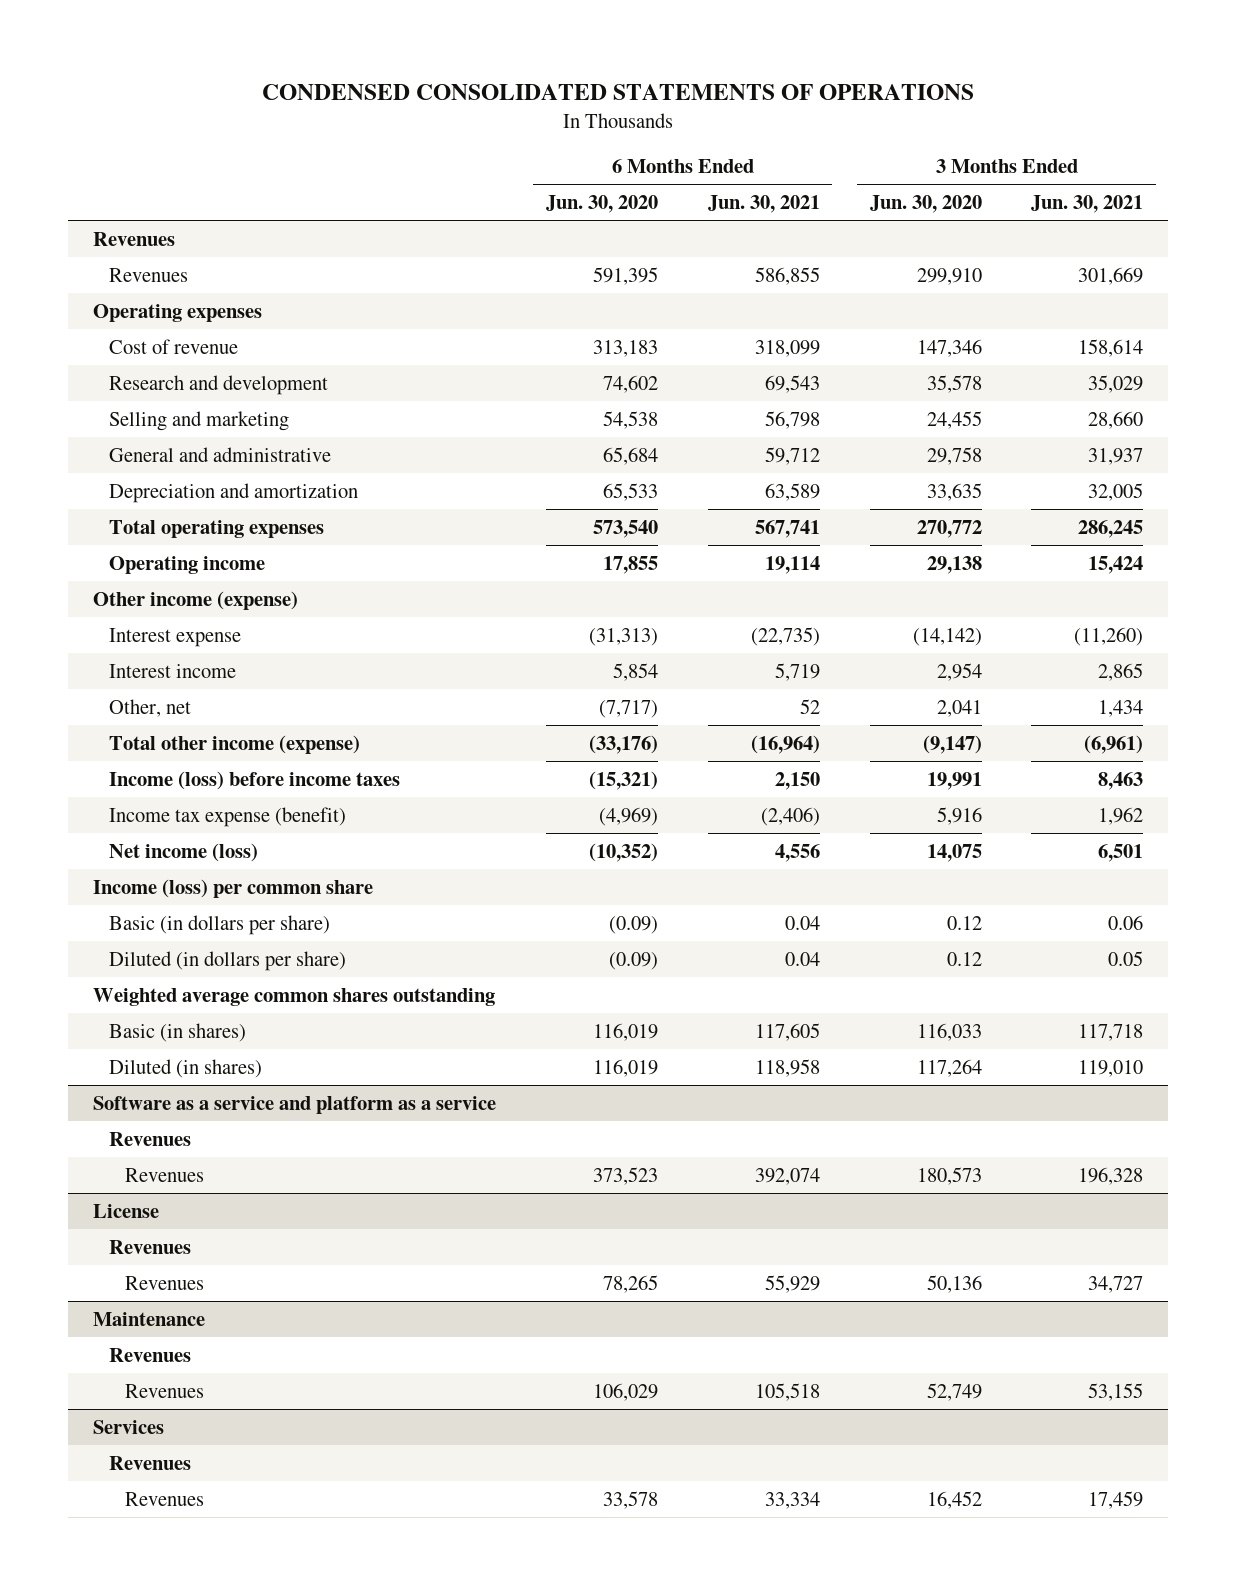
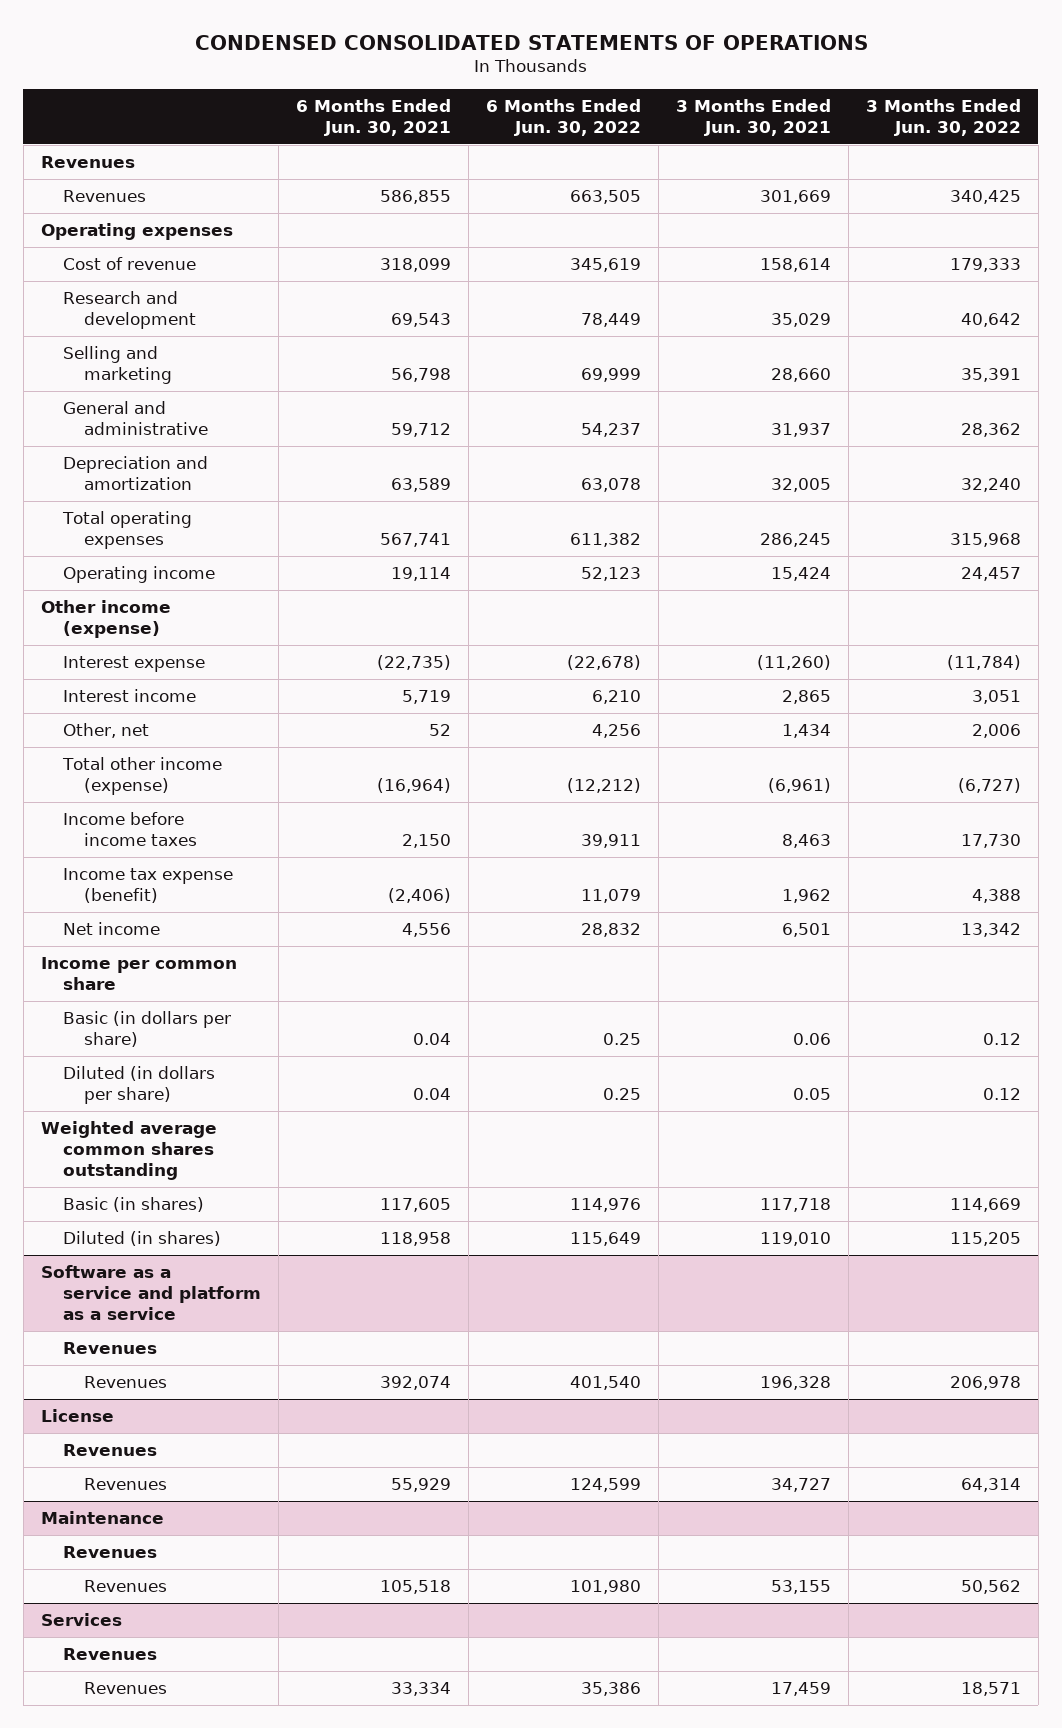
[545,195,658,214] Jun. 30, 2020 -> none
[869,195,982,214] Jun. 30, 2020 -> none
none -> [485,98,641,136] 6 Months Ended Jun. 30, 2022
none -> [865,98,1021,136] 3 Months Ended Jun. 30, 2022
[108,770,400,790] Income (loss) before income taxes -> [62,811,198,847] Income before income taxes
[108,842,258,862] Net income (loss) -> [62,921,160,935] Net income
[93,878,374,898] Income (loss) per common share -> [40,956,237,991] Income per common share

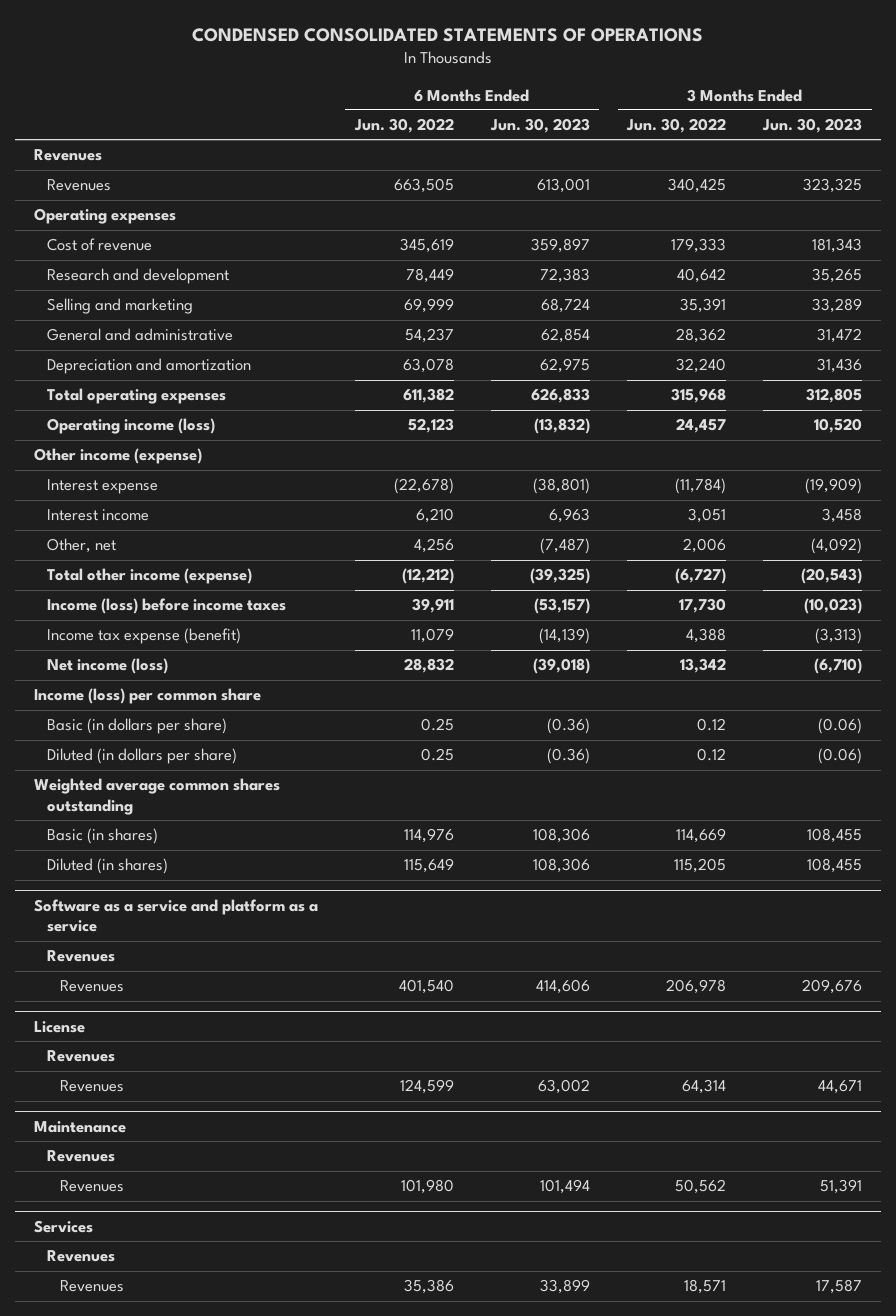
[295,98,451,136] 6 Months Ended Jun. 30, 2021 -> none
[675,98,831,136] 3 Months Ended Jun. 30, 2021 -> none
none -> [489,118,590,134] Jun. 30, 2023
none -> [762,118,863,134] Jun. 30, 2023
[62,565,215,583] Operating income -> [46,418,215,435] Operating income (loss)
[62,811,198,847] Income before income taxes -> [46,598,286,615] Income (loss) before income taxes
[62,921,160,935] Net income -> [46,658,168,675] Net income (loss)
[40,956,237,991] Income per common share -> [33,688,261,705] Income (loss) per common share

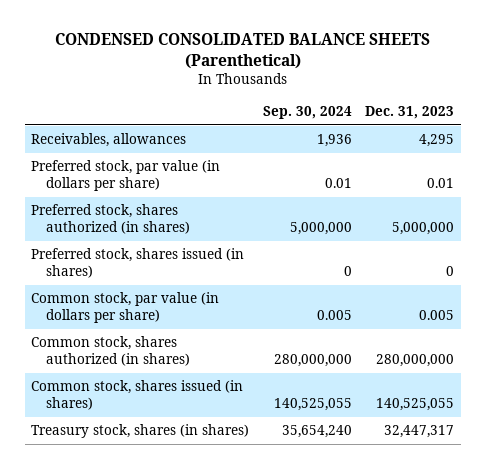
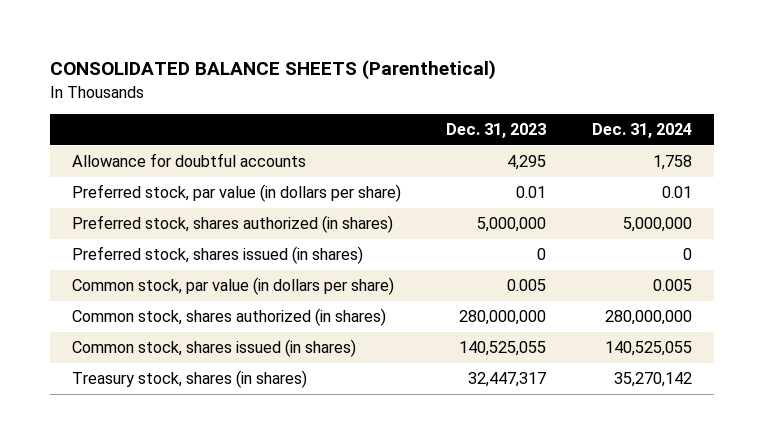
[54,33,430,70] CONDENSED CONSOLIDATED BALANCE SHEETS (Parenthetical) -> [49,60,496,81] CONSOLIDATED BALANCE SHEETS (Parenthetical)
[262,105,352,119] Sep. 30, 2024 -> none
none -> [591,123,692,139] Dec. 31, 2024
[31,133,187,148] Receivables, allowances -> [72,153,307,168] Allowance for doubtful accounts

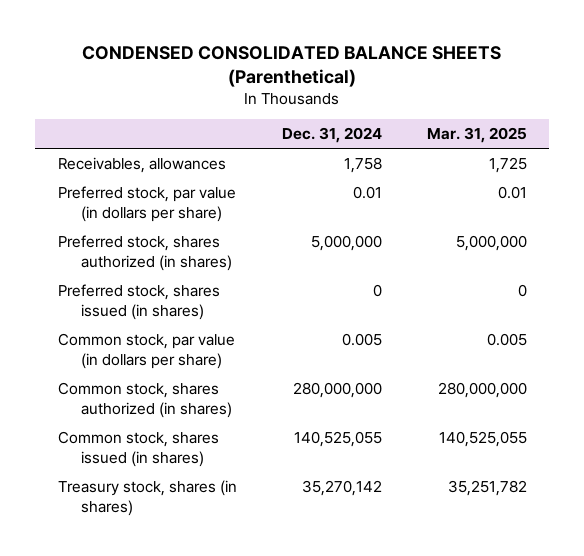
[49,60,496,81] CONSOLIDATED BALANCE SHEETS (Parenthetical) -> [82,45,502,87] CONDENSED CONSOLIDATED BALANCE SHEETS (Parenthetical)
[446,123,547,139] Dec. 31, 2023 -> none
none -> [426,127,527,144] Mar. 31, 2025
[72,153,307,168] Allowance for doubtful accounts -> [57,157,226,174] Receivables, allowances

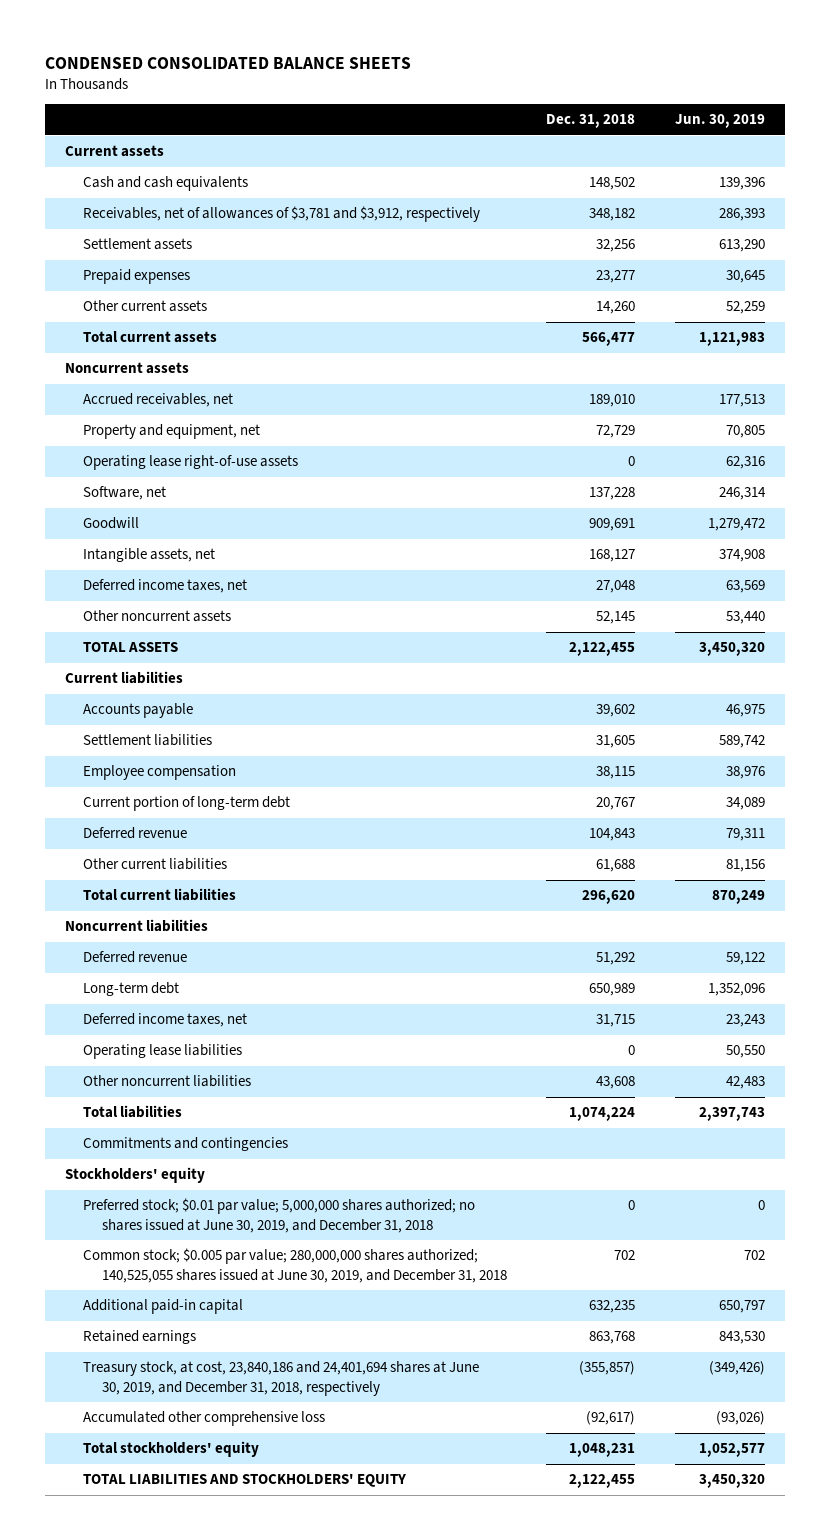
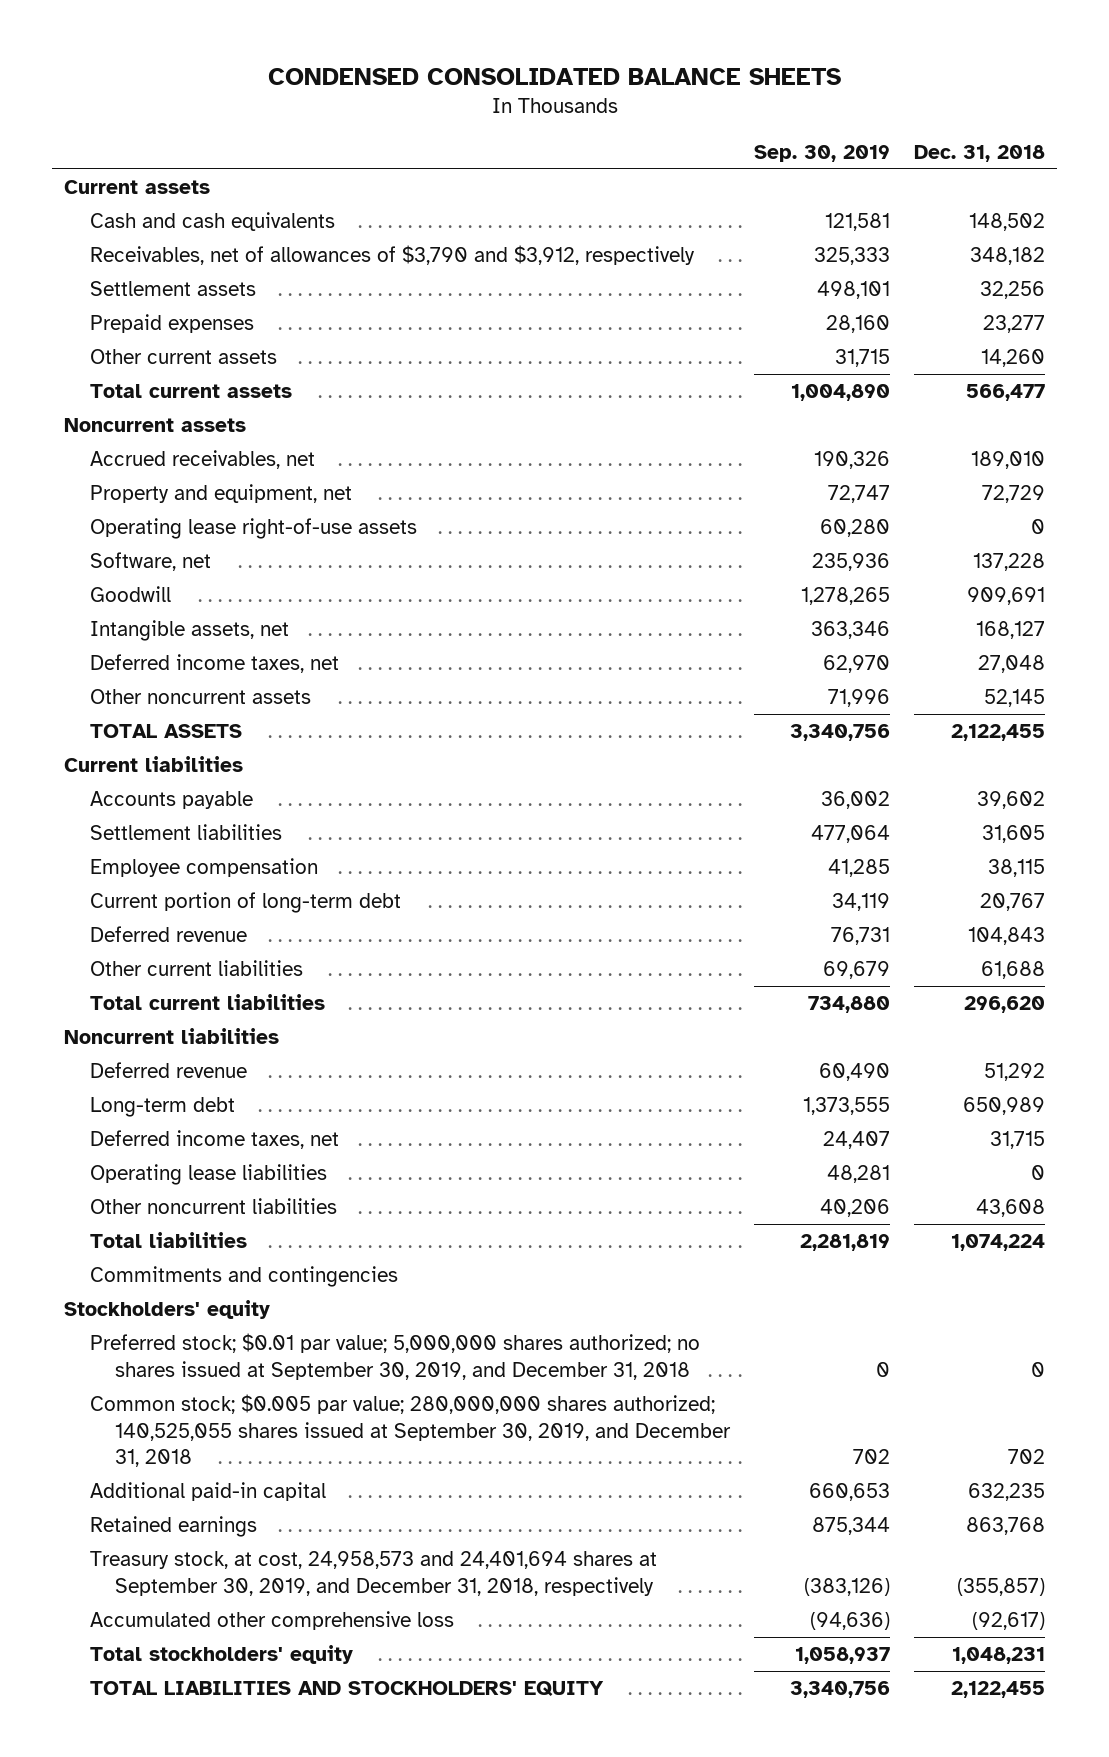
[674,114,765,129] Jun. 30, 2019 -> none
none -> [754,144,891,162] Sep. 30, 2019
[83,206,481,223] Receivables, net of allowances of $3,781 and $3,912, respectively -> [89,245,695,266] Receivables, net of allowances of $3,790 and $3,912, respectively
[83,1198,476,1233] Preferred stock; $0.01 par value; 5,000,000 shares authorized; no shares issued at June 30, 2019, and December 31, 2018 -> [89,1333,700,1380] Preferred stock; $0.01 par value; 5,000,000 shares authorized; no shares issued at September 30, 2019, and December 31, 2018
[83,1248,507,1283] Common stock; $0.005 par value; 280,000,000 shares authorized; 140,525,055 shares issued at June 30, 2019, and December 31, 2018 -> [89,1394,732,1467] Common stock; $0.005 par value; 280,000,000 shares authorized; 140,525,055 shares issued at September 30, 2019, and December 31, 2018
[83,1361,480,1396] Treasury stock, at cost, 23,840,186 and 24,401,694 shares at June 30, 2019, and December 31, 2018, respectively -> [89,1551,657,1596] Treasury stock, at cost, 24,958,573 and 24,401,694 shares at September 30, 2019, and December 31, 2018, respectively

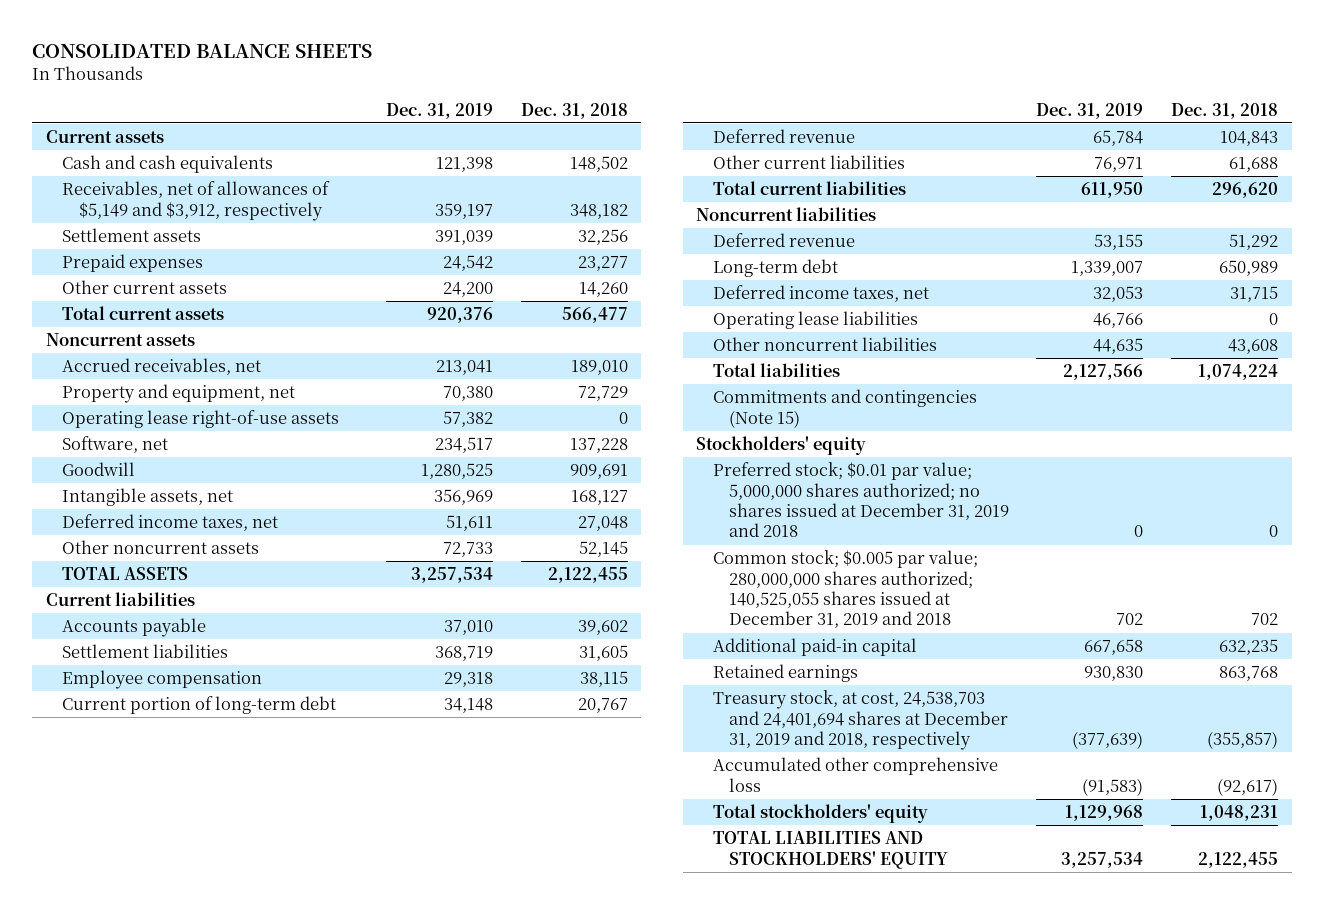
[267,67,841,85] CONDENSED CONSOLIDATED BALANCE SHEETS -> [32,43,373,58] CONSOLIDATED BALANCE SHEETS
[754,144,891,162] Sep. 30, 2019 -> none
none -> [386,102,494,119] Dec. 31, 2019
[89,245,695,266] Receivables, net of allowances of $3,790 and $3,912, respectively -> [62,181,331,221] Receivables, net of allowances of $5,149 and $3,912, respectively
[89,1266,398,1288] Commitments and contingencies -> [712,389,977,428] Commitments and contingencies (Note 15)
[89,1333,700,1380] Preferred stock; $0.01 par value; 5,000,000 shares authorized; no shares issued at September 30, 2019, and December 31, 2018 -> [712,462,1010,538] Preferred stock; $0.01 par value; 5,000,000 shares authorized; no shares issued at December 31, 2019 and 2018
[89,1394,732,1467] Common stock; $0.005 par value; 280,000,000 shares authorized; 140,525,055 shares issued at September 30, 2019, and December 31, 2018 -> [712,550,978,629] Common stock; $0.005 par value; 280,000,000 shares authorized; 140,525,055 shares issued at December 31, 2019 and 2018
[89,1551,657,1596] Treasury stock, at cost, 24,958,573 and 24,401,694 shares at September 30, 2019, and December 31, 2018, respectively -> [712,690,1009,750] Treasury stock, at cost, 24,538,703 and 24,401,694 shares at December 31, 2019 and 2018, respectively

